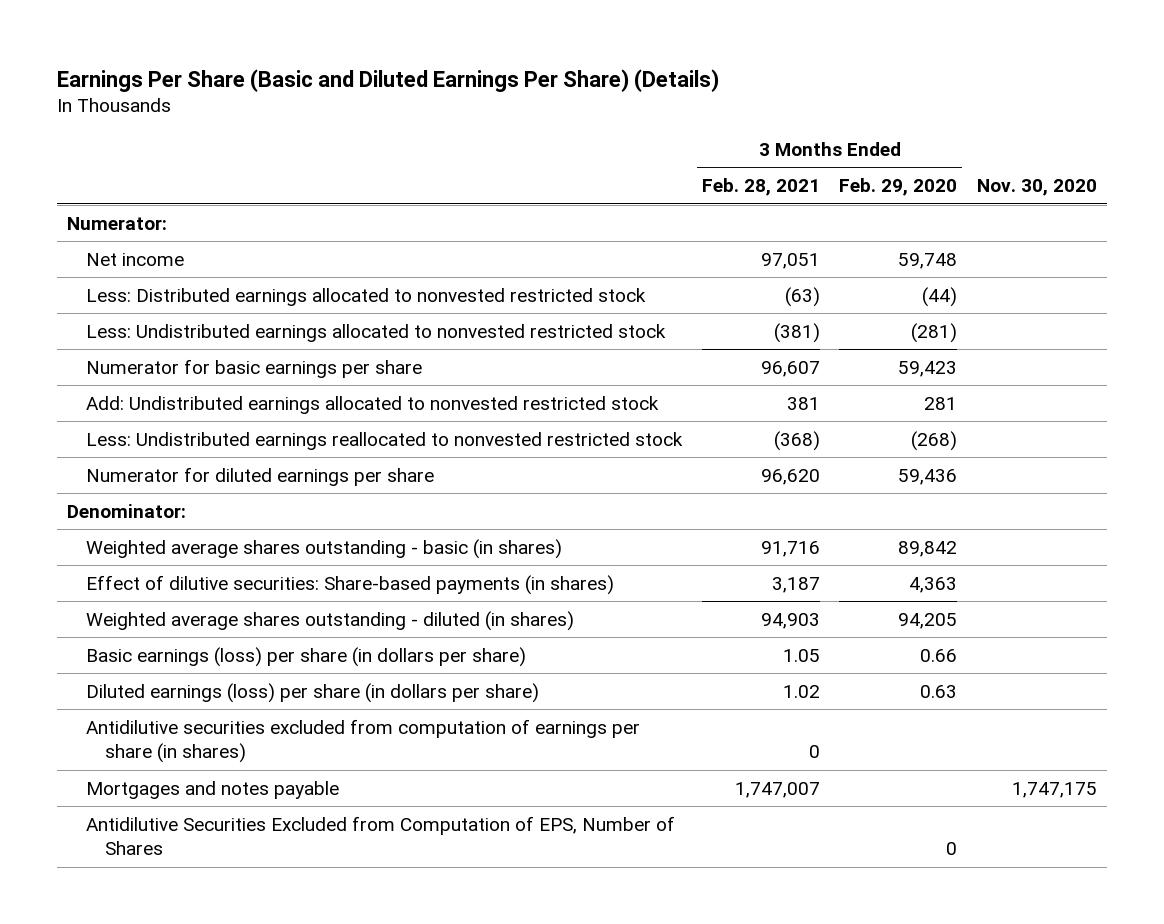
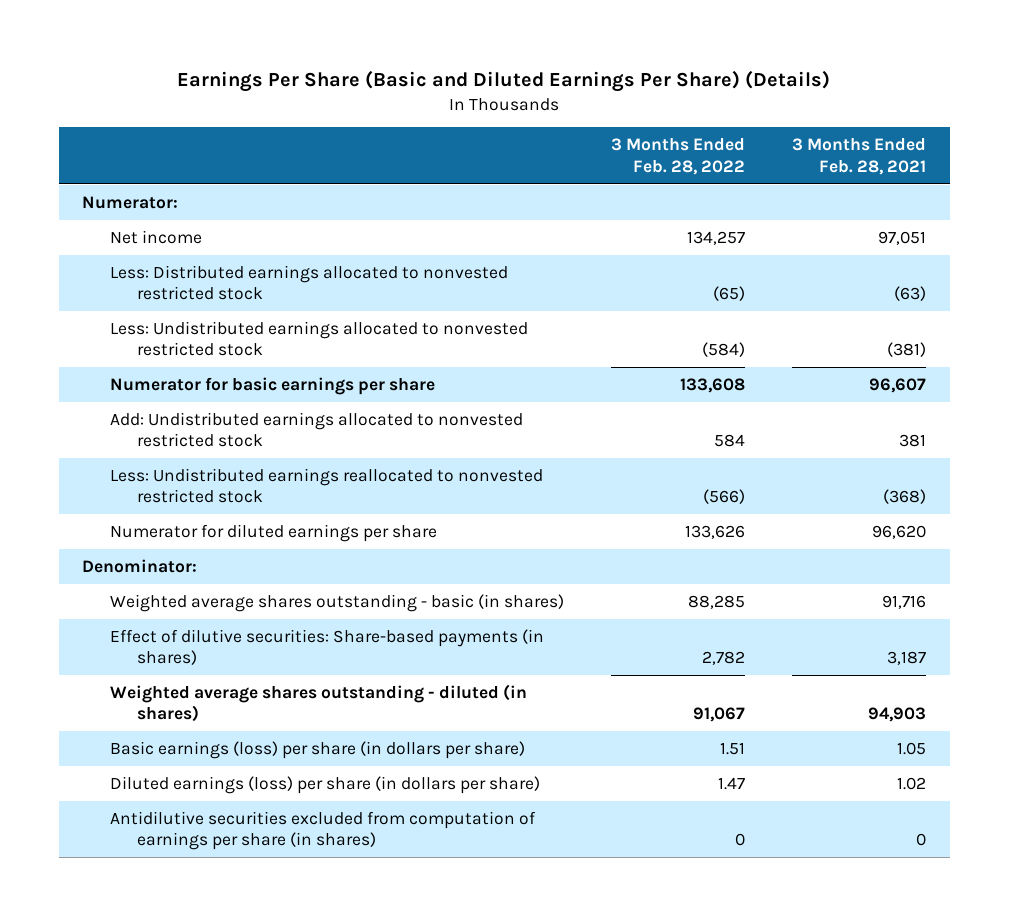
[839,178,958,197] Feb. 29, 2020 -> none
[977,179,1098,197] Nov. 30, 2020 -> none
none -> [611,138,746,175] 3 Months Ended Feb. 28, 2022
[86,780,340,799] Mortgages and notes payable -> none
[86,815,676,856] Antidilutive Securities Excluded from Computation of EPS, Number of Shares -> none

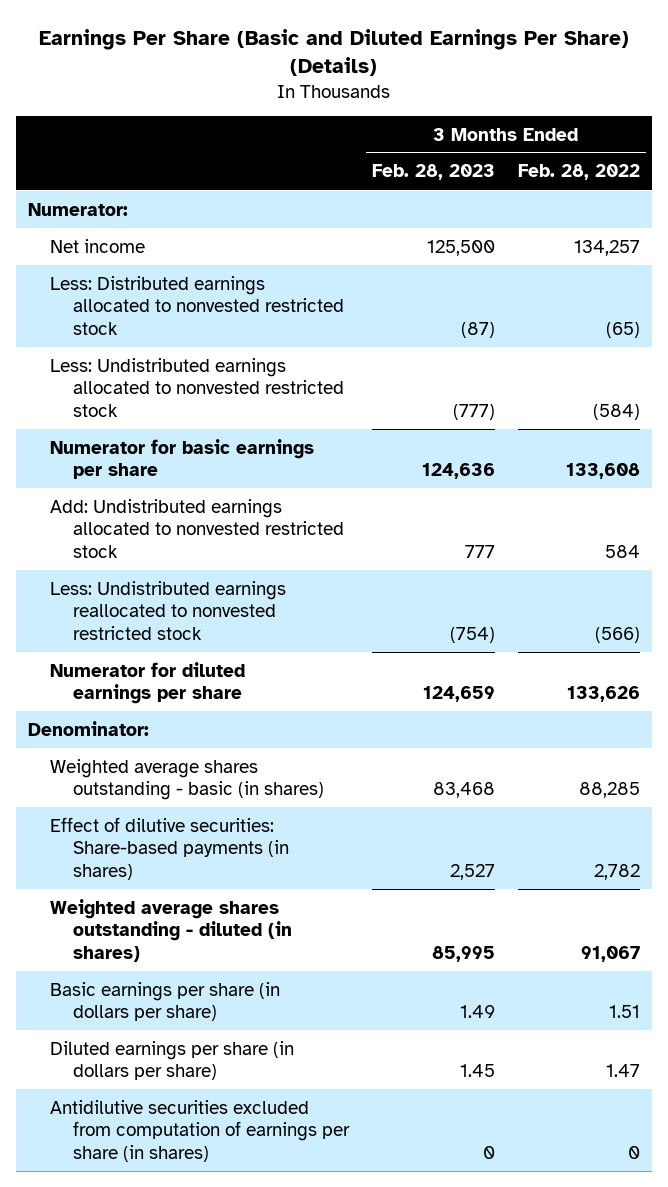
[792,138,927,175] 3 Months Ended Feb. 28, 2021 -> none
none -> [372,164,496,181] Feb. 28, 2023
[109,740,525,759] Basic earnings (loss) per share (in dollars per share) -> [50,981,281,1022] Basic earnings per share (in dollars per share)
[109,775,540,794] Diluted earnings (loss) per share (in dollars per share) -> [50,1040,295,1081] Diluted earnings per share (in dollars per share)

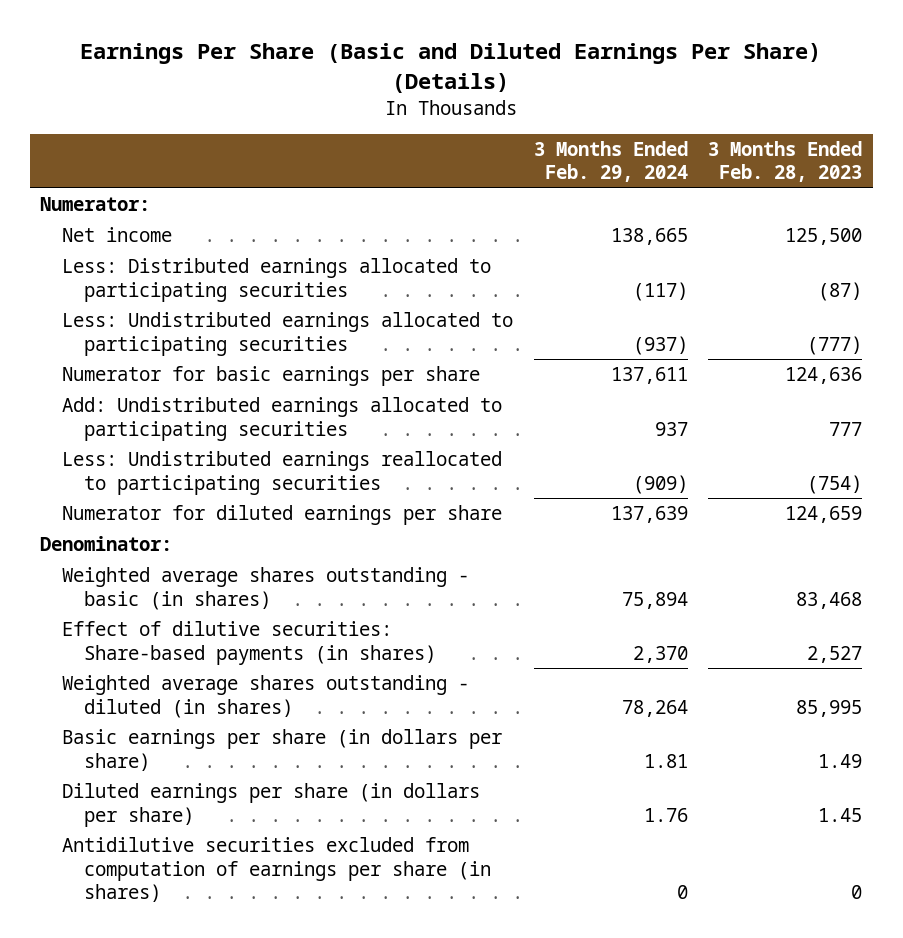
[518,164,641,181] Feb. 28, 2022 -> none
none -> [533,141,688,183] 3 Months Ended Feb. 29, 2024
[50,275,344,335] Less: Distributed earnings allocated to nonvested restricted stock -> [61,258,491,302] Less: Distributed earnings allocated to participating securities
[50,357,344,417] Less: Undistributed earnings allocated to nonvested restricted stock -> [61,312,513,356] Less: Undistributed earnings allocated to participating securities
[50,498,344,558] Add: Undistributed earnings allocated to nonvested restricted stock -> [61,397,502,441] Add: Undistributed earnings allocated to participating securities
[50,580,287,640] Less: Undistributed earnings reallocated to nonvested restricted stock -> [61,451,502,495] Less: Undistributed earnings reallocated to participating securities

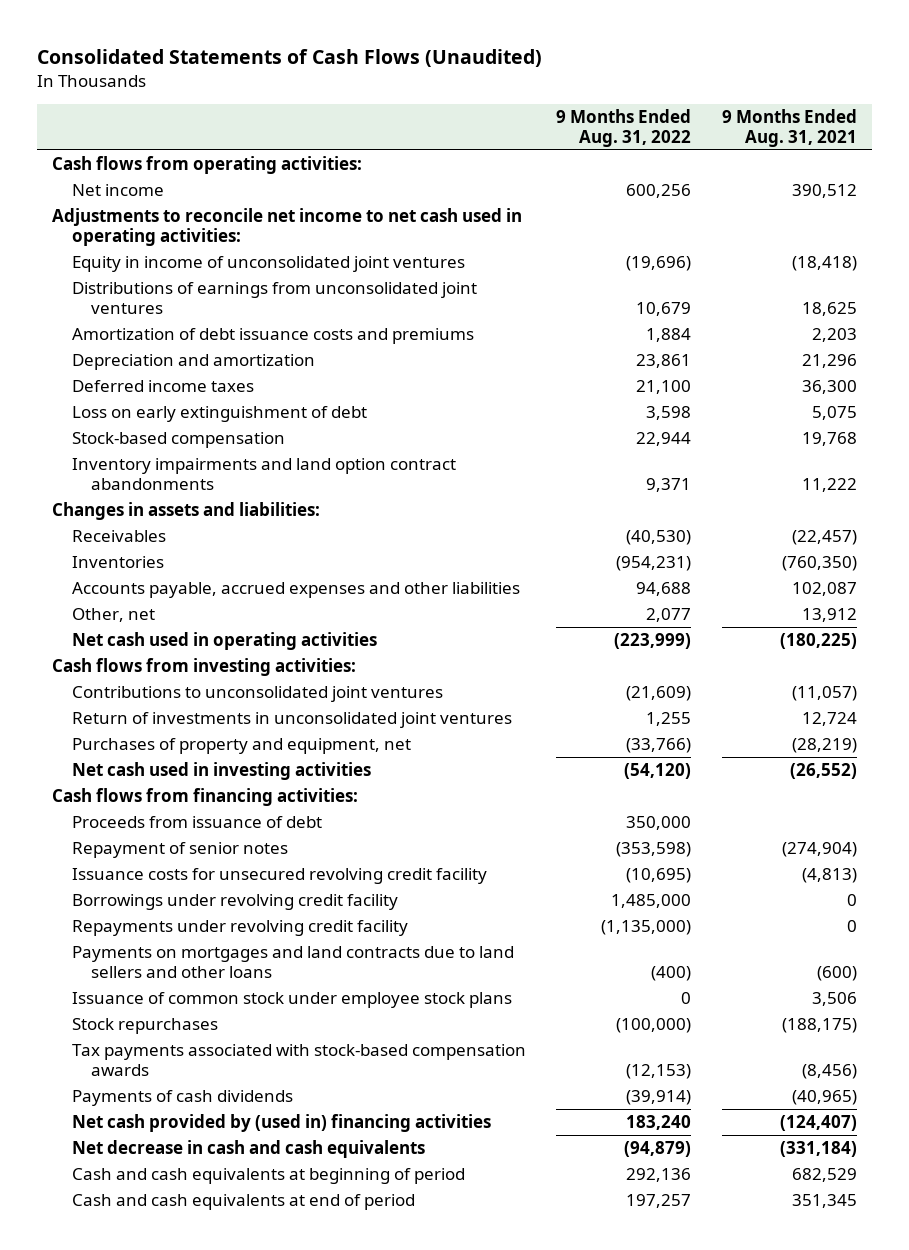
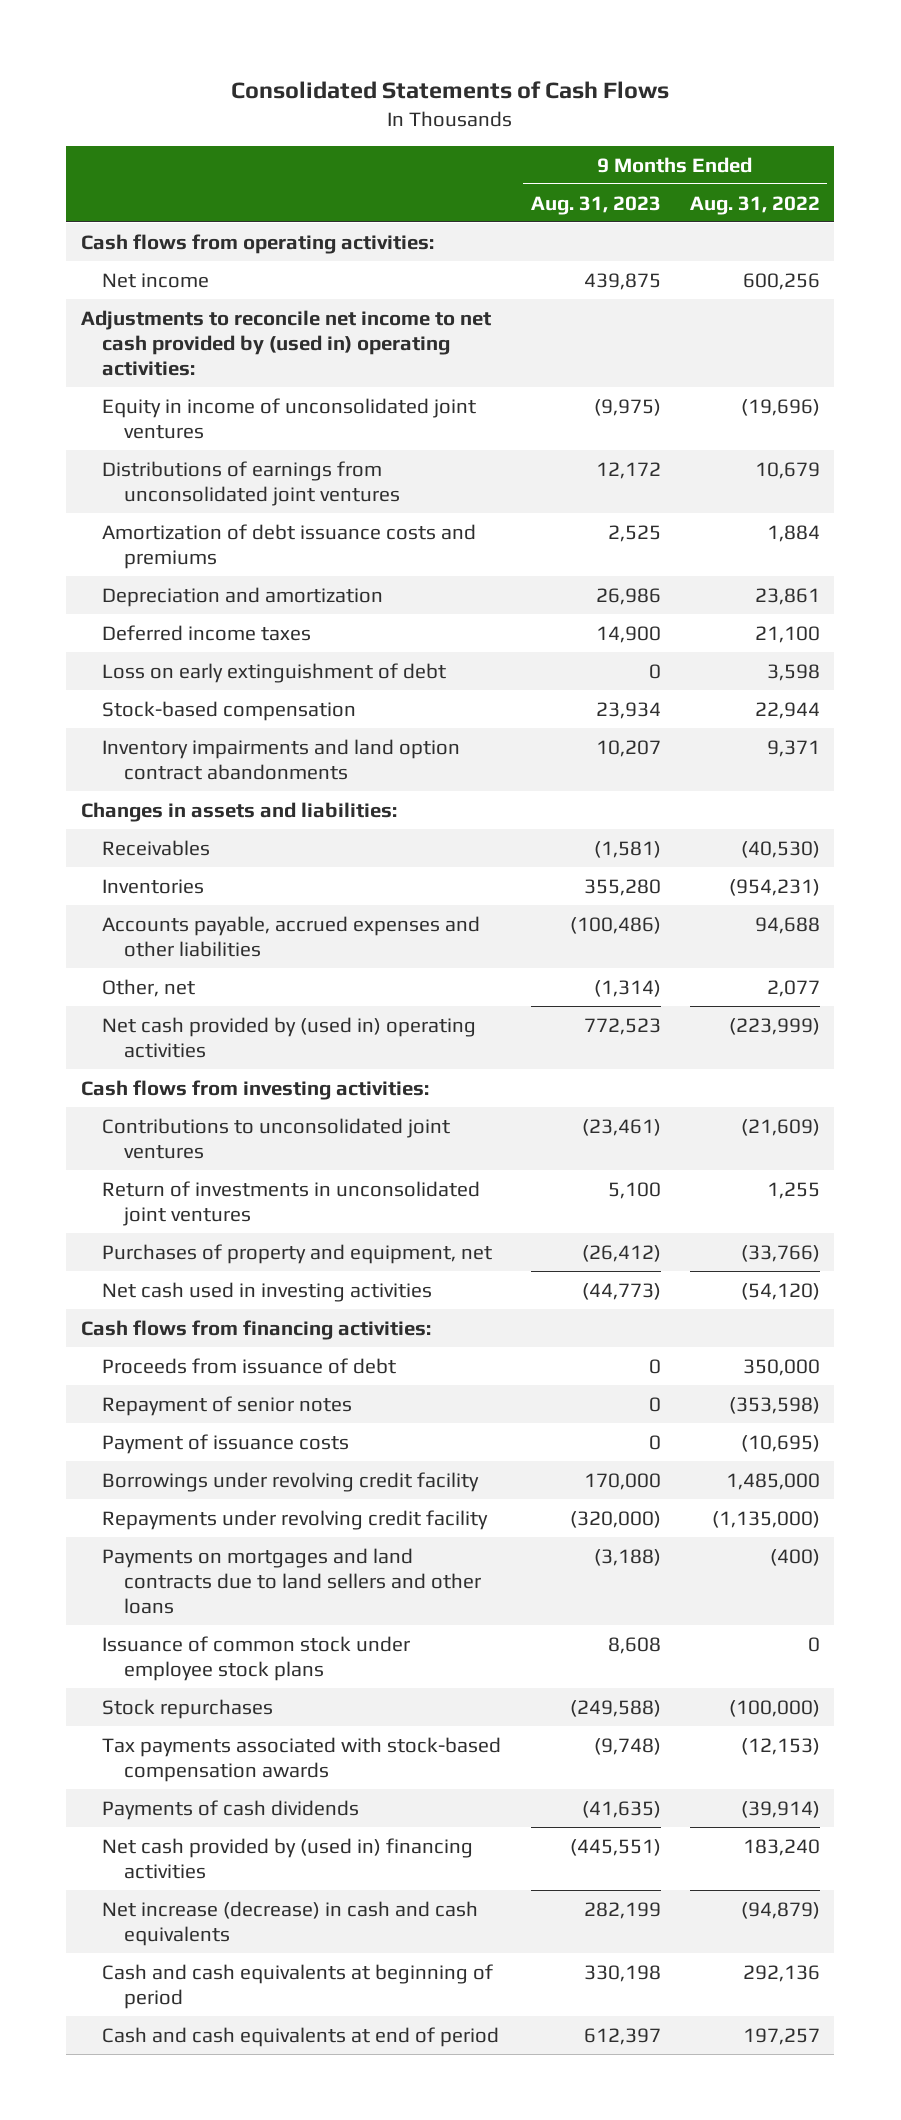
[37,48,543,67] Consolidated Statements of Cash Flows (Unaudited) -> [231,80,670,99] Consolidated Statements of Cash Flows
[721,108,857,148] 9 Months Ended Aug. 31, 2021 -> none
none -> [530,195,661,215] Aug. 31, 2023
[52,208,523,247] Adjustments to reconcile net income to net cash used in operating activities: -> [80,309,491,376] Adjustments to reconcile net income to net cash provided by (used in) operating activities:
[71,632,377,651] Net cash used in operating activities -> [102,1016,477,1058] Net cash provided by (used in) operating activities
[71,868,487,885] Issuance costs for unsecured revolving credit facility -> [102,1433,350,1454] Payment of issuance costs
[71,1140,425,1159] Net decrease in cash and cash equivalents -> [102,1900,479,1946] Net increase (decrease) in cash and cash equivalents

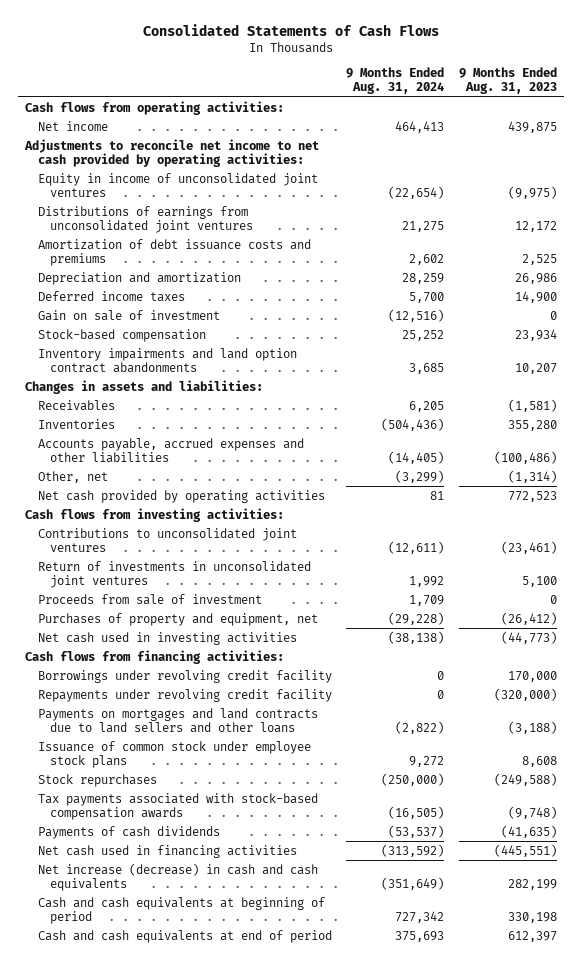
[689,195,820,215] Aug. 31, 2022 -> none
none -> [346,67,445,95] 9 Months Ended Aug. 31, 2024
[80,309,491,376] Adjustments to reconcile net income to net cash provided by (used in) operating activities: -> [23,138,319,167] Adjustments to reconcile net income to net cash provided by operating activities:
[102,662,447,683] Loss on early extinguishment of debt -> none
none -> [37,309,220,321] Gain on sale of investment
[102,1016,477,1058] Net cash provided by (used in) operating activities -> [37,489,325,503] Net cash provided by operating activities
none -> [37,593,262,605] Proceeds from sale of investment
[102,1357,397,1374] Proceeds from issuance of debt -> none
[102,1395,353,1416] Repayment of senior notes -> none
[102,1433,350,1454] Payment of issuance costs -> none
[102,1837,474,1879] Net cash provided by (used in) financing activities -> [37,844,297,858] Net cash used in financing activities

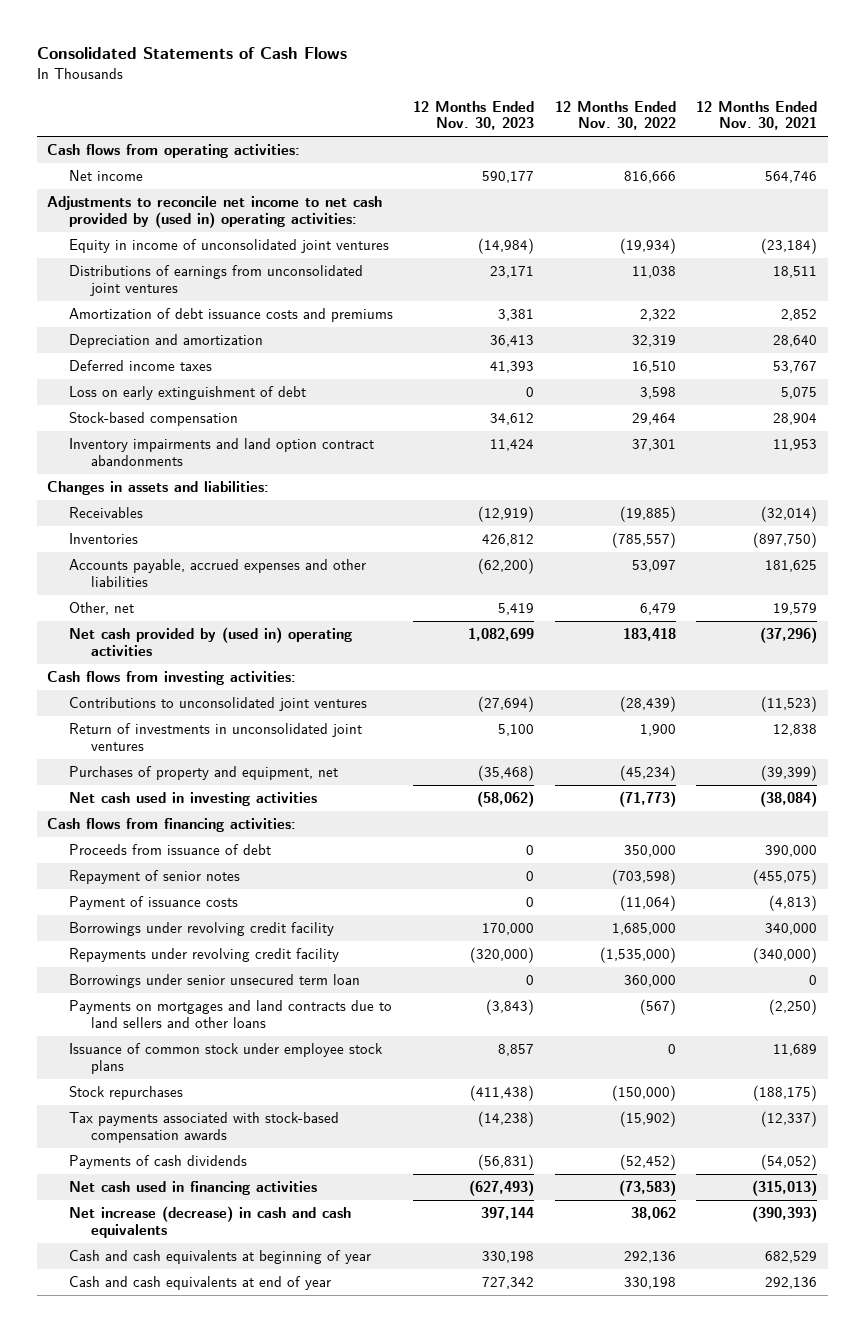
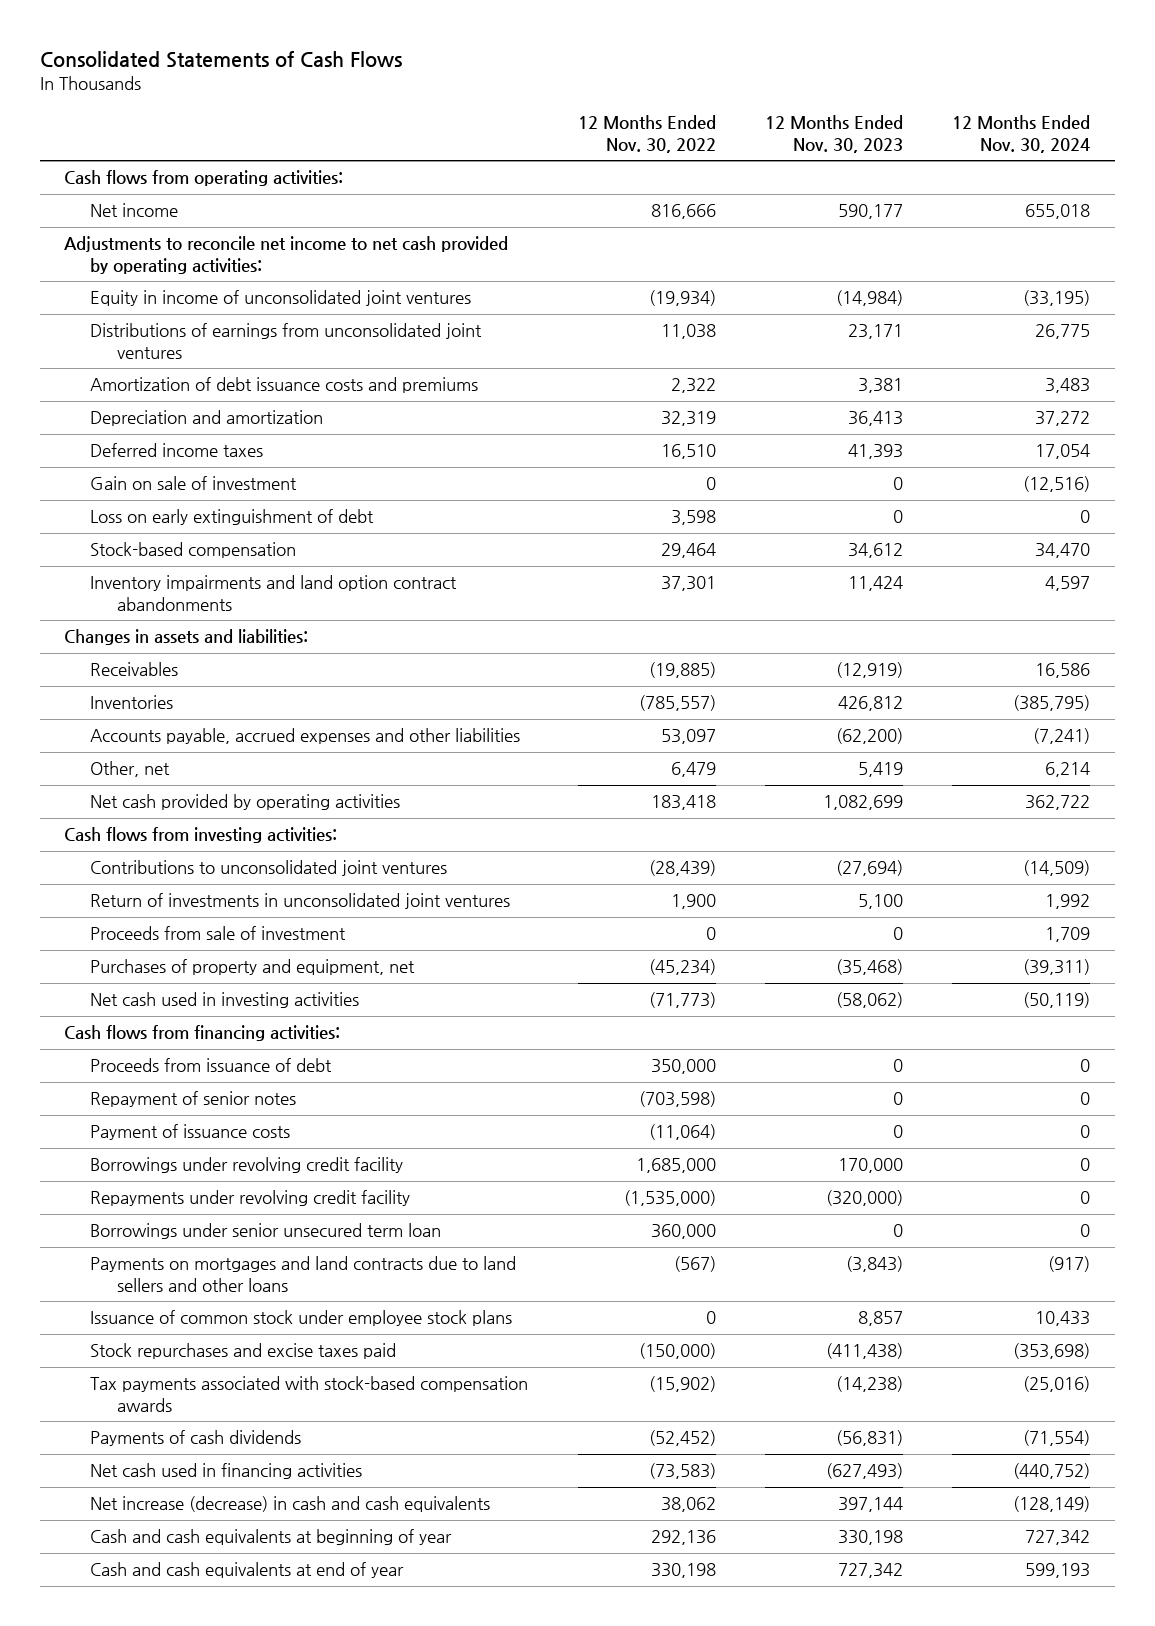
[696,100,818,131] 12 Months Ended Nov. 30, 2021 -> none
none -> [952,115,1091,153] 12 Months Ended Nov. 30, 2024
[46,196,382,228] Adjustments to reconcile net income to net cash provided by (used in) operating activities: -> [64,236,509,274] Adjustments to reconcile net income to net cash provided by operating activities:
none -> [90,476,298,491] Gain on sale of investment
[68,627,352,656] Net cash provided by (used in) operating activities -> [90,794,401,811] Net cash provided by operating activities
none -> [90,926,347,941] Proceeds from sale of investment
[68,1086,183,1101] Stock repurchases -> [90,1343,397,1360] Stock repurchases and excise taxes paid

